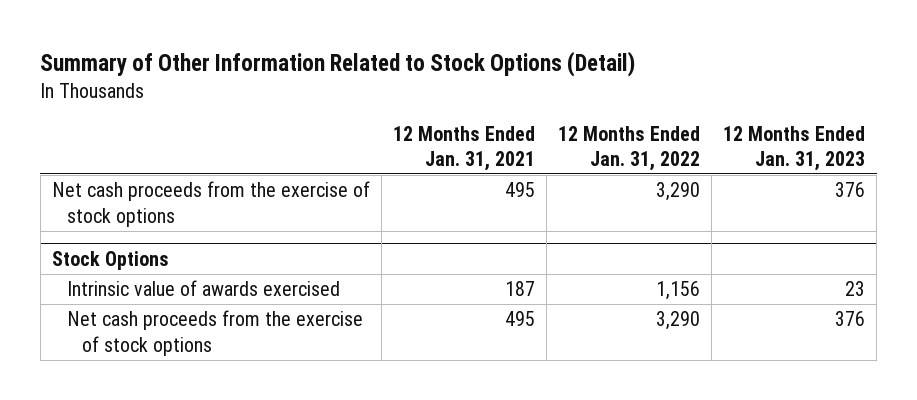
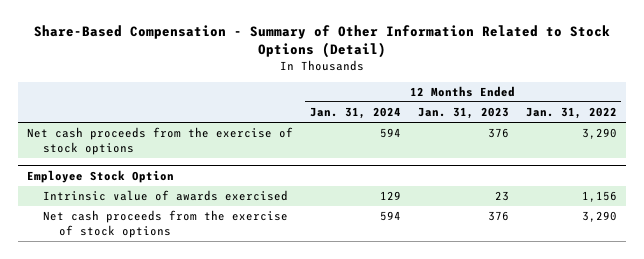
[40,51,636,78] Summary of Other Information Related to Stock Options (Detail) -> [33,25,610,59] Share-Based Compensation - Summary of Other Information Related to Stock Options (Detail)
[392,125,535,171] 12 Months Ended Jan. 31, 2021 -> none
none -> [309,107,401,120] Jan. 31, 2024
[51,250,169,270] Stock Options -> [26,169,174,183] Employee Stock Option

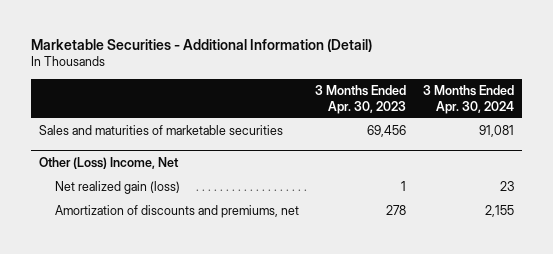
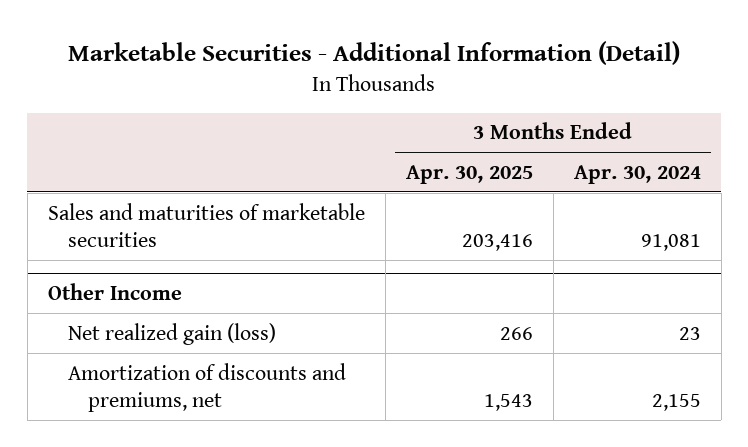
[315,85,407,114] 3 Months Ended Apr. 30, 2023 -> none
none -> [405,164,533,184] Apr. 30, 2025
[38,157,179,170] Other (Loss) Income, Net -> [47,283,182,301] Other Income

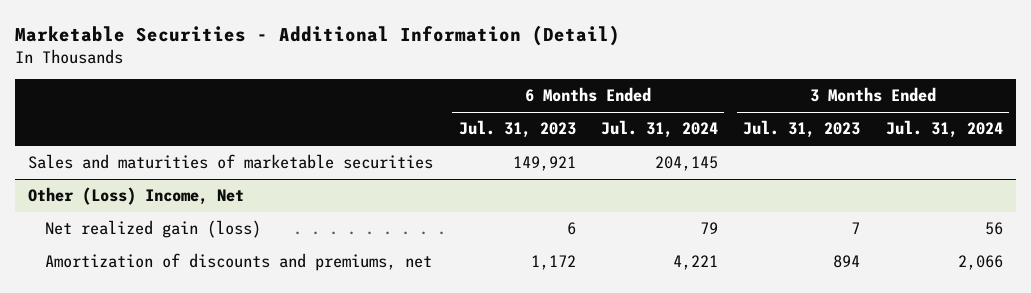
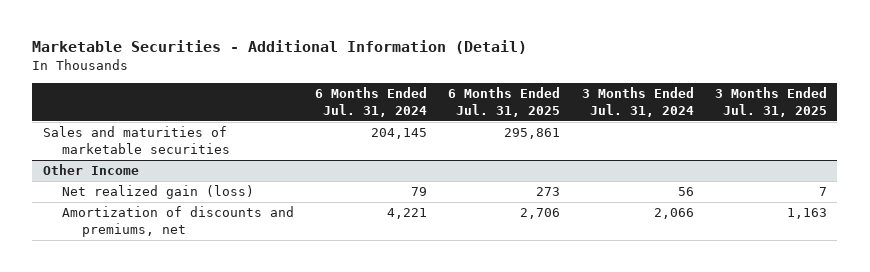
[458,120,576,139] Jul. 31, 2023 -> none
[743,120,861,139] Jul. 31, 2023 -> none
none -> [448,87,561,117] 6 Months Ended Jul. 31, 2025
none -> [714,87,827,117] 3 Months Ended Jul. 31, 2025
[28,187,245,206] Other (Loss) Income, Net -> [42,164,139,176] Other Income

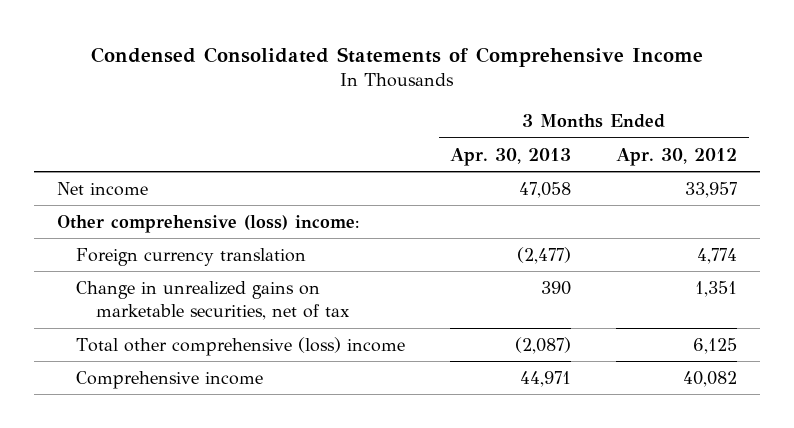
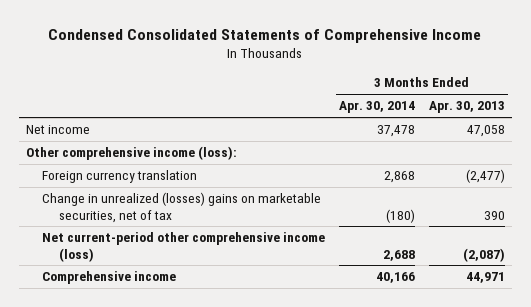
[616,147,738,166] Apr. 30, 2012 -> none
none -> [339,101,416,114] Apr. 30, 2014
[56,214,359,233] Other comprehensive (loss) income: -> [26,146,238,161] Other comprehensive income (loss):
[76,280,350,321] Change in unrealized gains on marketable securities, net of tax -> [42,192,322,223] Change in unrealized (losses) gains on marketable securities, net of tax
[76,336,406,356] Total other comprehensive (loss) income -> [42,232,326,262] Net current-period other comprehensive income (loss)

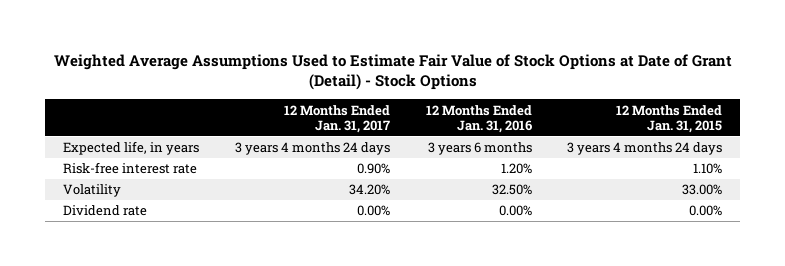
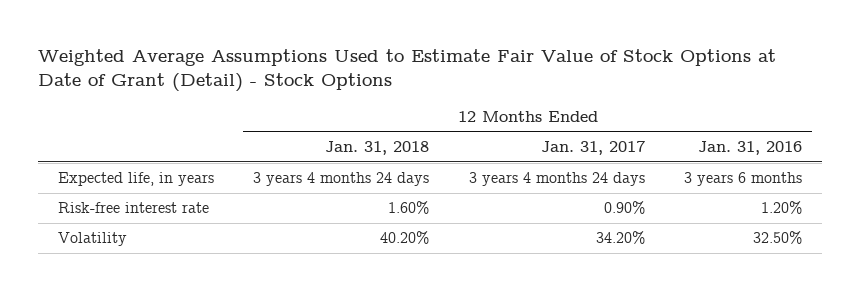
[616,104,723,133] 12 Months Ended Jan. 31, 2015 -> none
none -> [325,140,430,155] Jan. 31, 2018
[63,205,148,217] Dividend rate -> none

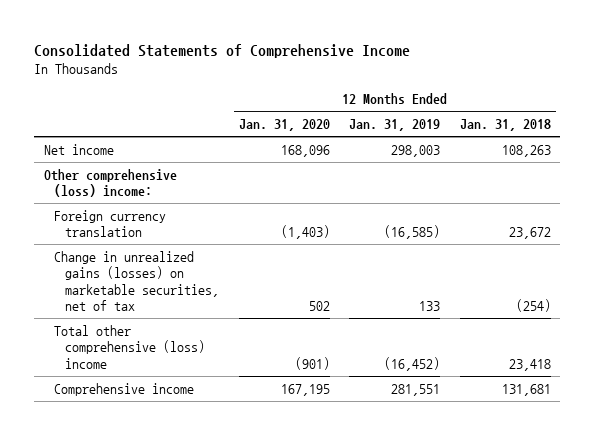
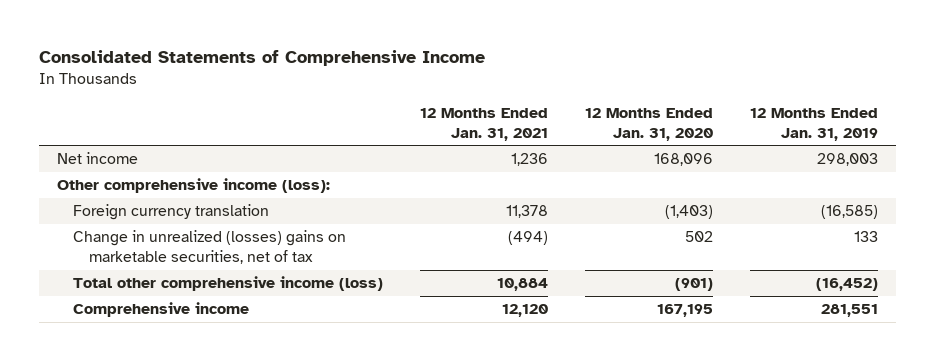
[459,119,551,132] Jan. 31, 2018 -> none
none -> [420,107,549,141] 12 Months Ended Jan. 31, 2021
[43,168,177,198] Other comprehensive (loss) income: -> [57,178,331,194] Other comprehensive income (loss):
[54,250,220,312] Change in unrealized gains (losses) on marketable securities, net of tax -> [73,230,347,265] Change in unrealized (losses) gains on marketable securities, net of tax
[54,324,206,369] Total other comprehensive (loss) income -> [73,276,384,292] Total other comprehensive income (loss)

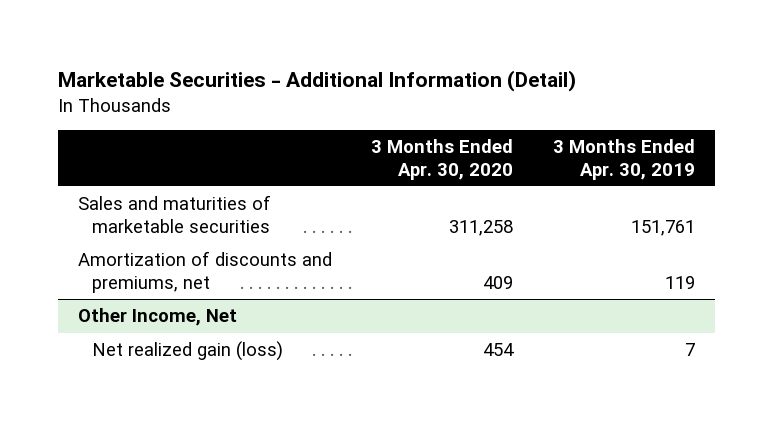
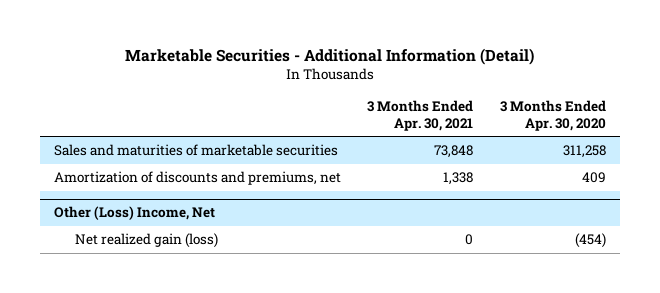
[552,139,695,180] 3 Months Ended Apr. 30, 2019 -> none
none -> [367,100,474,131] 3 Months Ended Apr. 30, 2021
[78,308,238,327] Other Income, Net -> [53,206,215,221] Other (Loss) Income, Net
[483,343,515,357] 454 -> [575,233,607,249] (454)

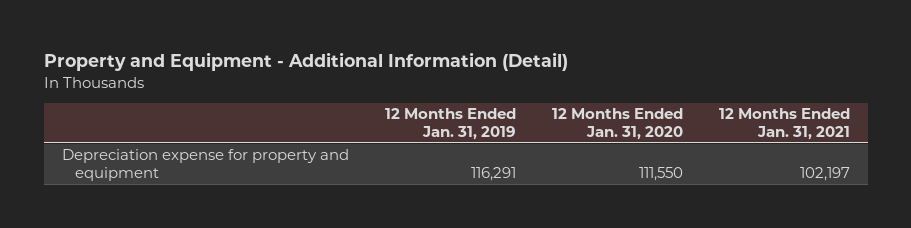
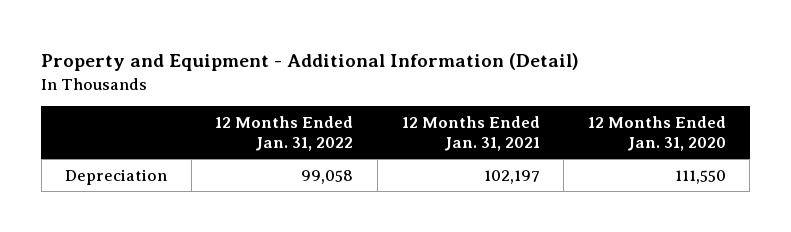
[384,107,516,141] 12 Months Ended Jan. 31, 2019 -> none
none -> [215,116,354,151] 12 Months Ended Jan. 31, 2022
[61,149,349,182] Depreciation expense for property and equipment -> [65,168,168,185] Depreciation

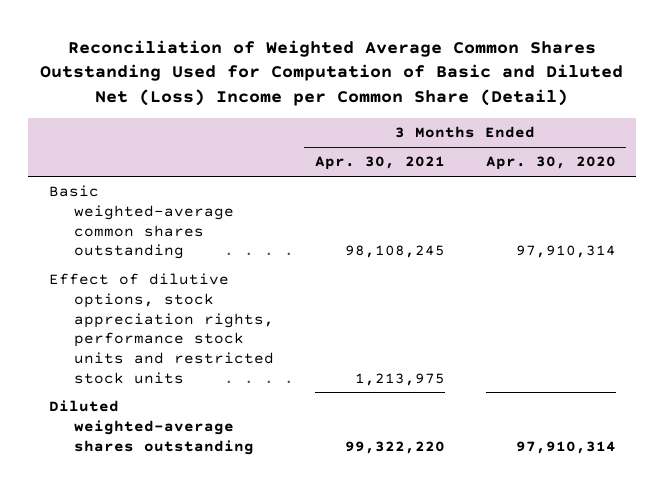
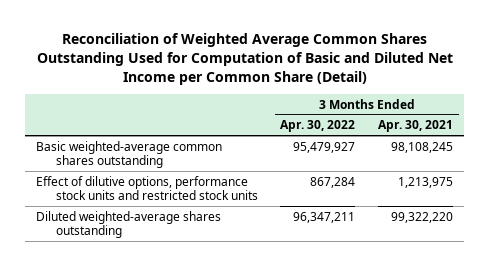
[40,39,624,106] Reconciliation of Weighted Average Common Shares Outstanding Used for Computation of Basic and Diluted Net (Loss) Income per Common Share (Detail) -> [36,33,453,85] Reconciliation of Weighted Average Common Shares Outstanding Used for Computation of Basic and Diluted Net Income per Common Share (Detail)
[485,156,616,171] Apr. 30, 2020 -> none
none -> [280,120,356,133] Apr. 30, 2022
[48,273,274,384] Effect of dilutive options, stock appreciation rights, performance stock units and restricted stock units -> [36,175,258,201] Effect of dilutive options, performance stock units and restricted stock units

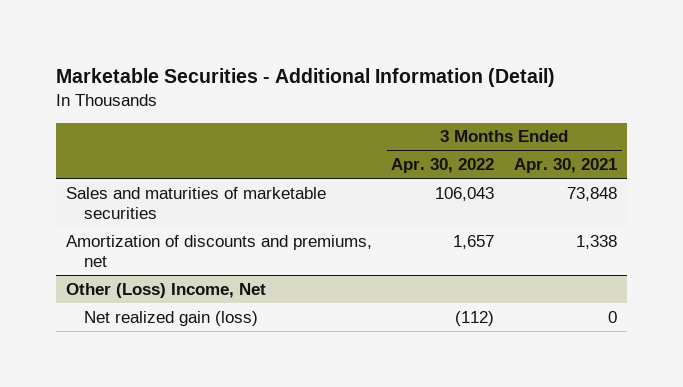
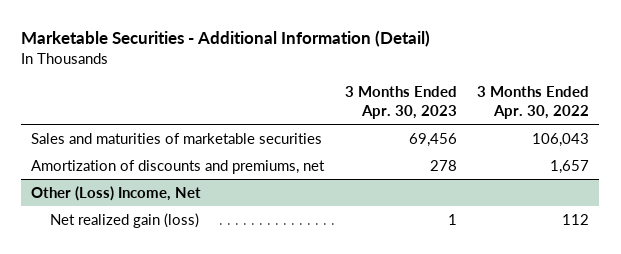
[513,158,617,174] Apr. 30, 2021 -> none
none -> [344,86,457,119] 3 Months Ended Apr. 30, 2023
[455,310,495,326] (112) -> [562,213,590,225] 112

